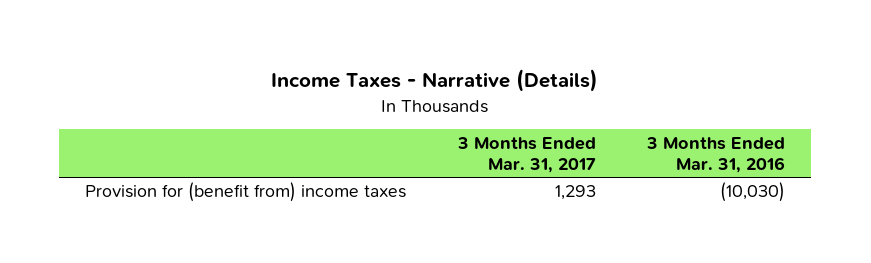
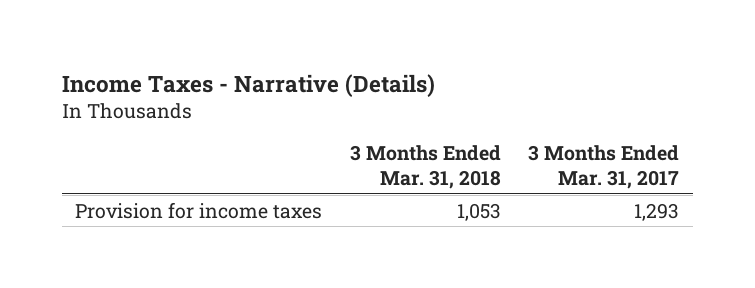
[646,136,786,174] 3 Months Ended Mar. 31, 2016 -> none
none -> [349,145,501,190] 3 Months Ended Mar. 31, 2018
[85,182,407,203] Provision for (benefit from) income taxes -> [75,201,323,219] Provision for income taxes

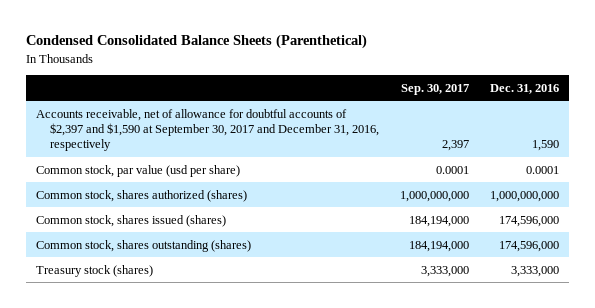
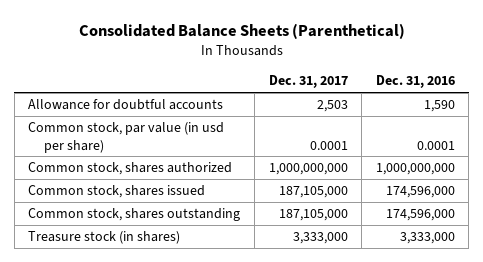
[25,34,367,50] Condensed Consolidated Balance Sheets (Parenthetical) -> [78,23,405,40] Consolidated Balance Sheets (Parenthetical)
[400,83,469,95] Sep. 30, 2017 -> none
none -> [268,75,348,89] Dec. 31, 2017
[36,108,379,152] Accounts receivable, net of allowance for doubtful accounts of $2,397 and $1,590 at September 30, 2017 and December 31, 2016, respectively -> [28,99,224,111] Allowance for doubtful accounts
[36,164,241,177] Common stock, par value (usd per share) -> [28,122,225,153] Common stock, par value (in usd per share)
[36,189,248,202] Common stock, shares authorized (shares) -> [28,162,233,176] Common stock, shares authorized
[36,214,227,227] Common stock, shares issued (shares) -> [28,185,206,199] Common stock, shares issued
[36,239,252,252] Common stock, shares outstanding (shares) -> [28,208,241,222] Common stock, shares outstanding
[36,264,154,277] Treasury stock (shares) -> [28,231,181,245] Treasure stock (in shares)

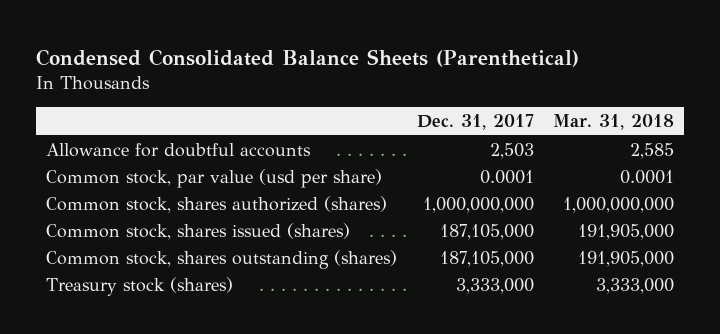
[78,23,405,40] Consolidated Balance Sheets (Parenthetical) -> [36,48,580,67] Condensed Consolidated Balance Sheets (Parenthetical)
[375,75,455,89] Dec. 31, 2016 -> none
none -> [553,114,675,131] Mar. 31, 2018
[28,122,225,153] Common stock, par value (in usd per share) -> [46,168,383,188] Common stock, par value (usd per share)
[28,162,233,176] Common stock, shares authorized -> [46,195,388,213] Common stock, shares authorized (shares)
[28,185,206,199] Common stock, shares issued -> [46,222,351,240] Common stock, shares issued (shares)
[28,208,241,222] Common stock, shares outstanding -> [46,249,398,269] Common stock, shares outstanding (shares)
[28,231,181,245] Treasure stock (in shares) -> [46,276,234,296] Treasury stock (shares)

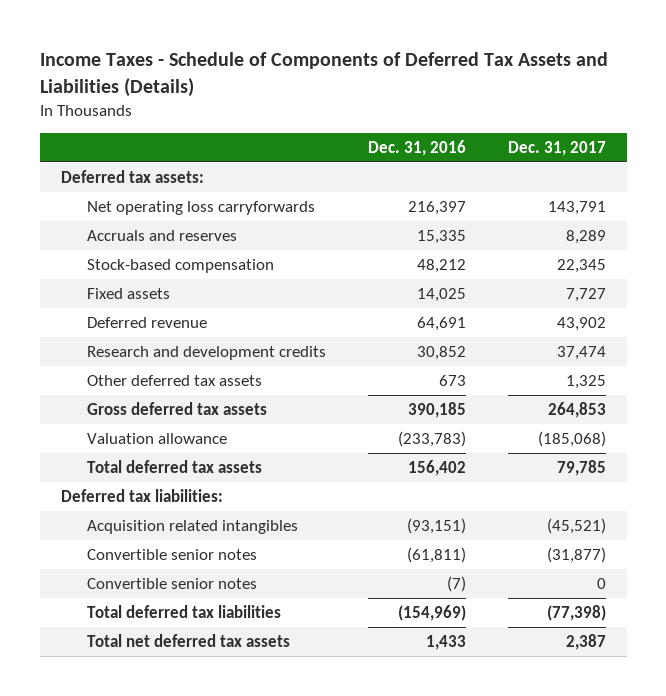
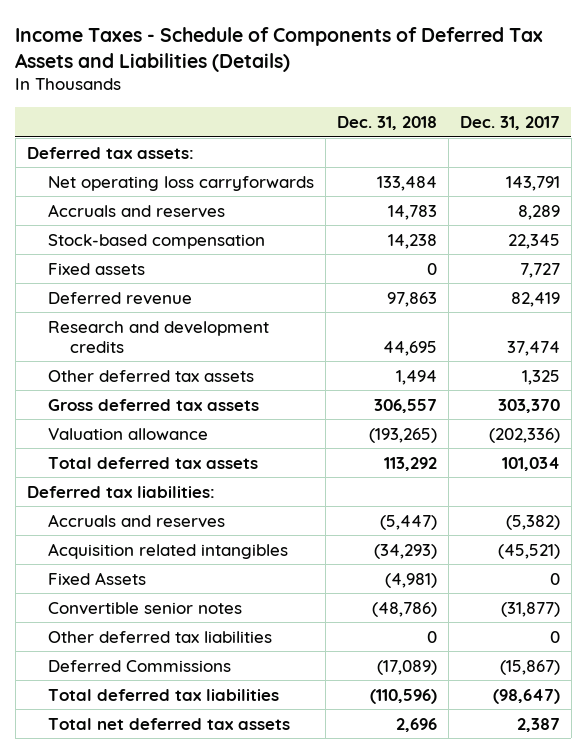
[368,139,467,156] Dec. 31, 2016 -> none
none -> [336,115,437,130] Dec. 31, 2018
[556,316,606,331] 43,902 -> [510,291,560,307] 82,419
[547,401,606,418] 264,853 -> [497,398,560,413] 303,370
[537,430,606,447] (185,068) -> [488,427,560,443] (202,336)
[556,459,606,476] 79,785 -> [501,456,560,471] 101,034
none -> [48,513,226,528] Accruals and reserves
none -> [48,571,147,585] Fixed Assets
[87,577,258,589] Convertible senior notes -> [48,630,273,643] Other deferred tax liabilities
none -> [48,659,232,672] Deferred Commissions
[546,604,606,621] (77,398) -> [492,688,560,704] (98,647)

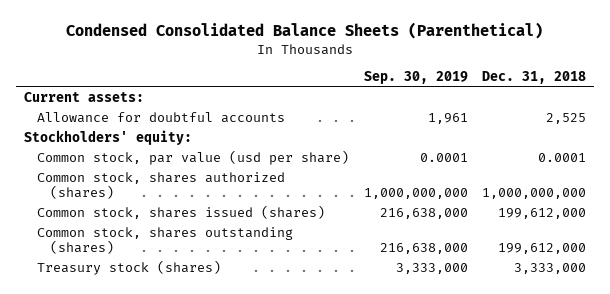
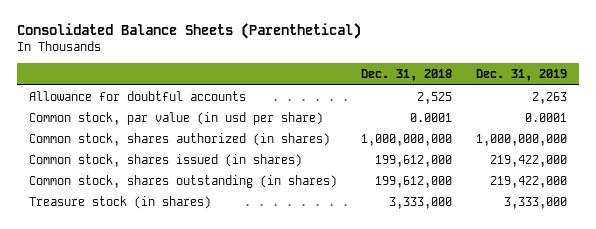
[66,22,544,40] Condensed Consolidated Balance Sheets (Parenthetical) -> [16,23,361,40] Consolidated Balance Sheets (Parenthetical)
[363,71,468,85] Sep. 30, 2019 -> none
none -> [476,69,568,82] Dec. 31, 2019
[23,92,144,103] Current assets: -> none
[23,130,192,146] Stockholders' equity: -> none
[36,150,349,166] Common stock, par value (usd per share) -> [28,111,323,125] Common stock, par value (in usd per share)
[36,172,285,200] Common stock, shares authorized (shares) -> [28,132,330,146] Common stock, shares authorized (in shares)
[36,205,325,220] Common stock, shares issued (shares) -> [28,153,302,167] Common stock, shares issued (in shares)
[36,227,293,255] Common stock, shares outstanding (shares) -> [28,174,337,188] Common stock, shares outstanding (in shares)
[36,260,221,276] Treasury stock (shares) -> [28,195,211,209] Treasure stock (in shares)

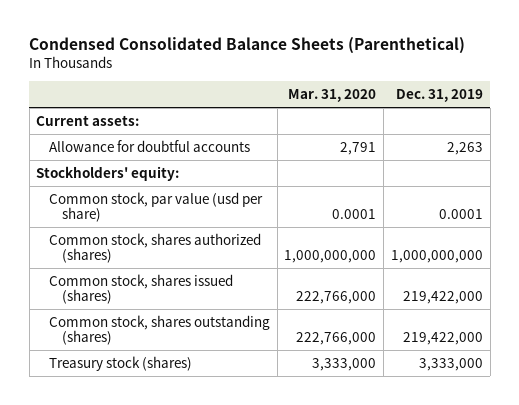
[16,23,361,40] Consolidated Balance Sheets (Parenthetical) -> [29,36,466,54] Condensed Consolidated Balance Sheets (Parenthetical)
[361,69,453,82] Dec. 31, 2018 -> none
none -> [288,89,377,103] Mar. 31, 2020
none -> [36,114,140,126] Current assets:
none -> [36,165,180,181] Stockholders' equity:
[28,111,323,125] Common stock, par value (in usd per share) -> [49,191,264,223] Common stock, par value (usd per share)
[28,132,330,146] Common stock, shares authorized (in shares) -> [49,232,262,264] Common stock, shares authorized (shares)
[28,153,302,167] Common stock, shares issued (in shares) -> [49,273,234,305] Common stock, shares issued (shares)
[28,174,337,188] Common stock, shares outstanding (in shares) -> [49,314,271,346] Common stock, shares outstanding (shares)
[28,195,211,209] Treasure stock (in shares) -> [49,355,193,371] Treasury stock (shares)

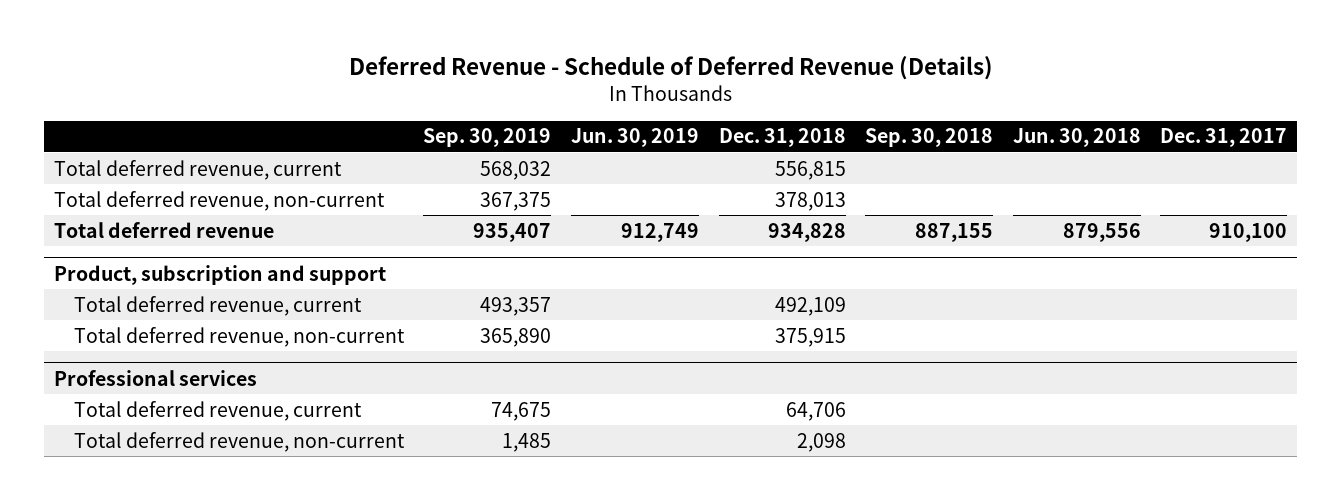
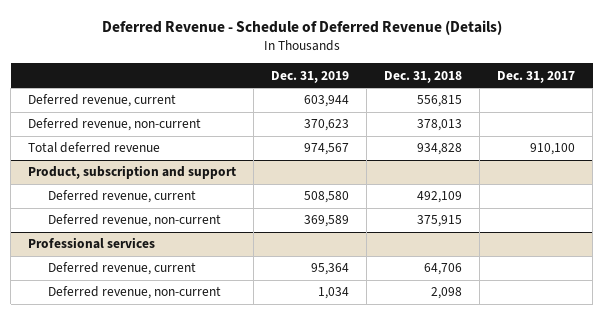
[423,128,552,148] Sep. 30, 2019 -> none
[570,128,699,148] Jun. 30, 2019 -> none
[865,128,994,148] Sep. 30, 2018 -> none
[1012,128,1141,148] Jun. 30, 2018 -> none
none -> [271,70,350,83] Dec. 31, 2019
[54,159,343,180] Total deferred revenue, current -> [28,94,177,108] Deferred revenue, current
[54,190,386,211] Total deferred revenue, non-current -> [28,118,202,132] Deferred revenue, non-current
[73,295,362,316] Total deferred revenue, current -> [47,190,196,204] Deferred revenue, current
[73,326,405,347] Total deferred revenue, non-current -> [47,214,221,228] Deferred revenue, non-current
[73,400,362,421] Total deferred revenue, current -> [47,262,196,276] Deferred revenue, current
[73,431,405,452] Total deferred revenue, non-current -> [47,286,221,300] Deferred revenue, non-current

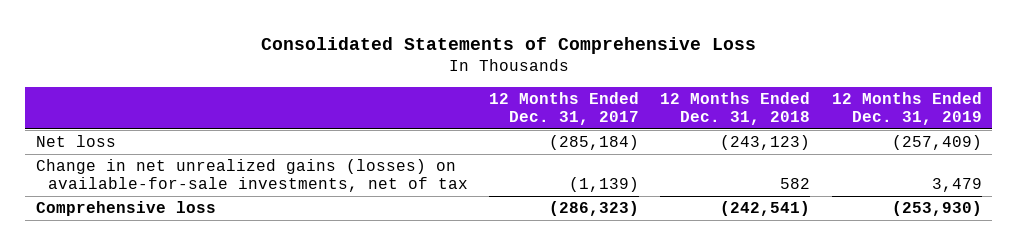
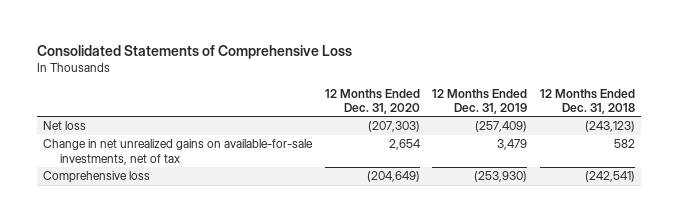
[489,92,640,126] 12 Months Ended Dec. 31, 2017 -> none
none -> [324,88,420,114] 12 Months Ended Dec. 31, 2020
[36,159,468,193] Change in net unrealized gains (losses) on available-for-sale investments, net of tax -> [43,139,314,165] Change in net unrealized gains on available-for-sale investments, net of tax

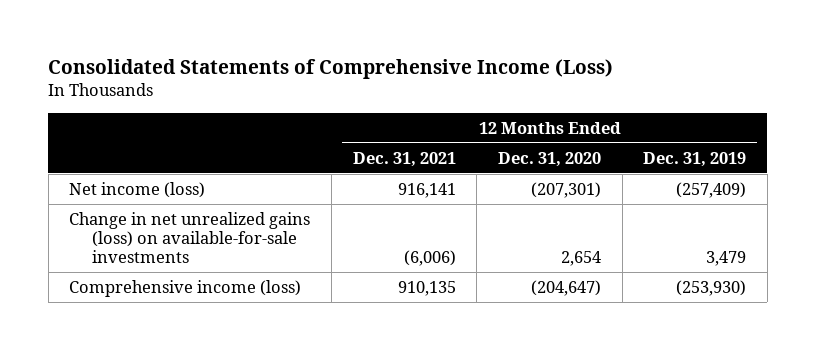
[37,44,353,59] Consolidated Statements of Comprehensive Loss -> [48,58,614,79] Consolidated Statements of Comprehensive Income (Loss)
[539,88,635,114] 12 Months Ended Dec. 31, 2018 -> none
none -> [352,151,456,167] Dec. 31, 2021
[43,121,87,131] Net loss -> [69,182,206,199] Net income (loss)
[367,121,420,133] (207,303) -> [531,182,602,199] (207,301)
[43,139,314,165] Change in net unrealized gains on available-for-sale investments, net of tax -> [69,212,311,264] Change in net unrealized gains (loss) on available-for-sale investments
[43,171,151,184] Comprehensive loss -> [69,280,302,298] Comprehensive income (loss)
[366,171,420,183] (204,649) -> [531,280,602,297] (204,647)

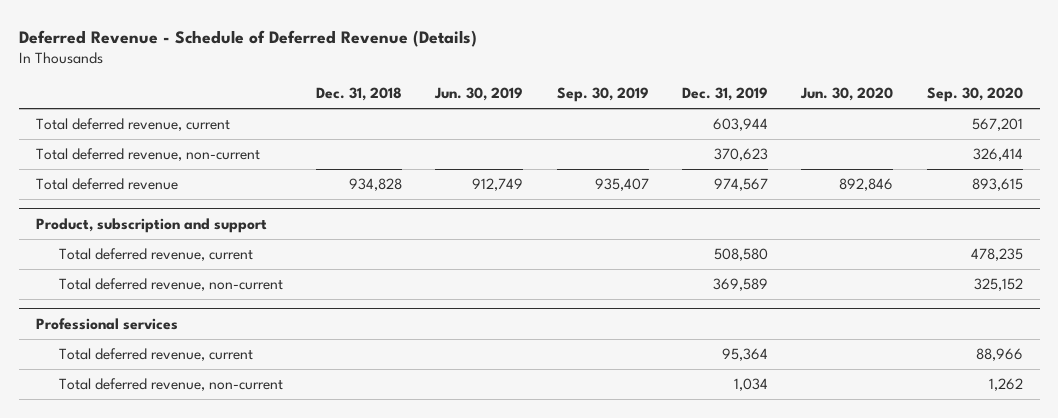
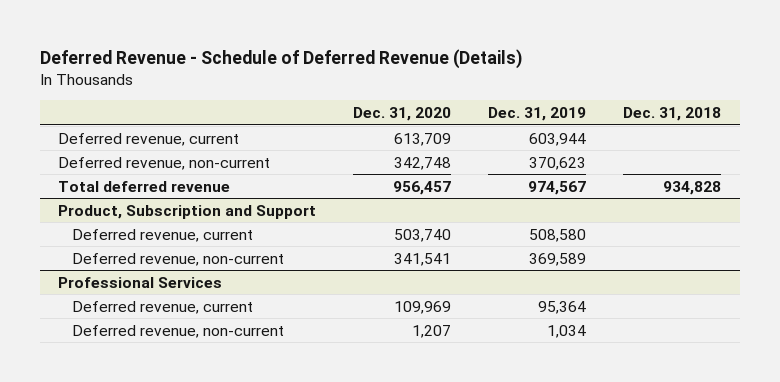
[434,87,524,102] Jun. 30, 2019 -> none
[556,87,649,103] Sep. 30, 2019 -> none
[800,87,894,102] Jun. 30, 2020 -> none
[926,87,1023,103] Sep. 30, 2020 -> none
none -> [353,106,452,121] Dec. 31, 2020
[35,118,230,132] Total deferred revenue, current -> [58,132,240,146] Deferred revenue, current
[35,148,260,162] Total deferred revenue, non-current -> [58,156,271,170] Deferred revenue, non-current
[35,217,267,233] Product, subscription and support -> [58,204,317,219] Product, Subscription and Support
[58,248,253,262] Total deferred revenue, current -> [72,228,254,242] Deferred revenue, current
[58,278,283,292] Total deferred revenue, non-current -> [72,252,285,266] Deferred revenue, non-current
[35,317,178,330] Professional services -> [58,276,223,288] Professional Services
[58,348,253,362] Total deferred revenue, current -> [72,300,254,314] Deferred revenue, current
[58,378,283,392] Total deferred revenue, non-current -> [72,324,285,338] Deferred revenue, non-current

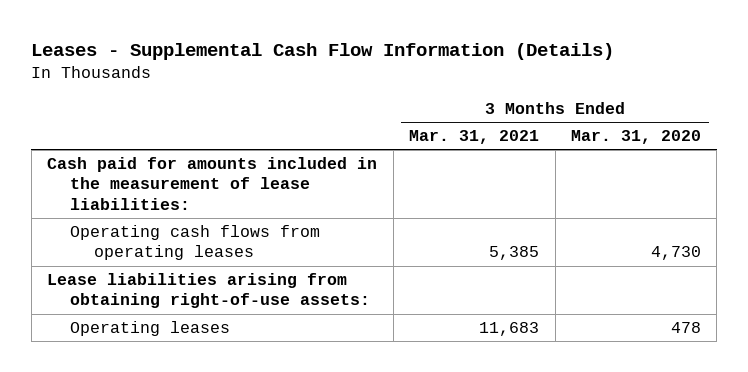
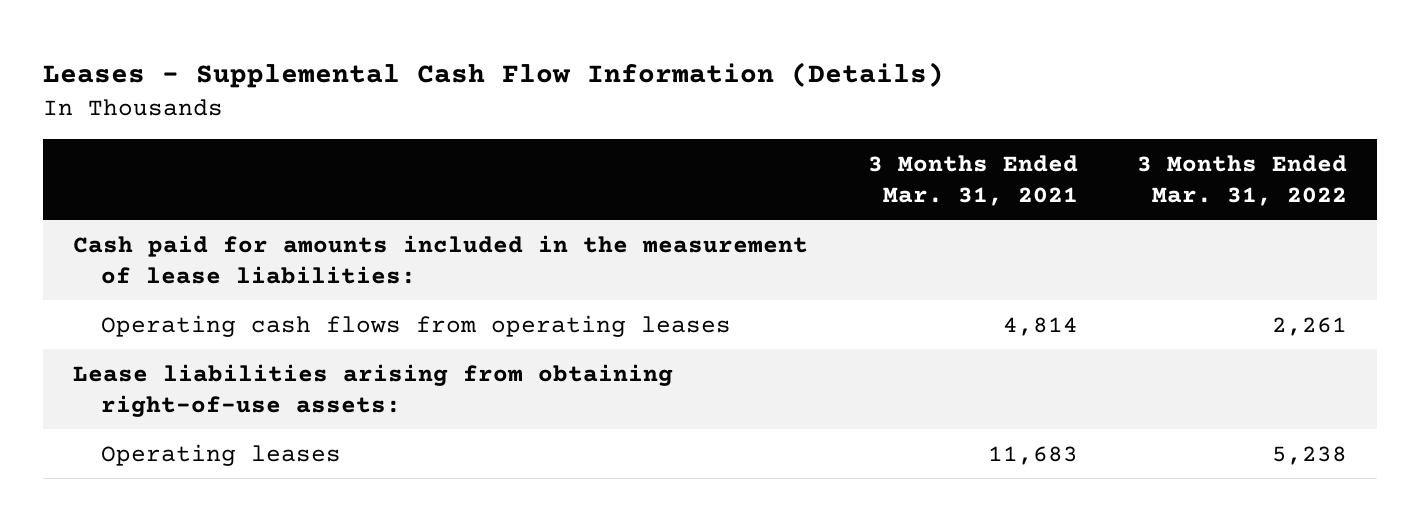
[571,130,702,145] Mar. 31, 2020 -> none
none -> [1137,154,1348,207] 3 Months Ended Mar. 31, 2022
[489,246,540,261] 5,385 -> [1002,316,1078,336] 4,814

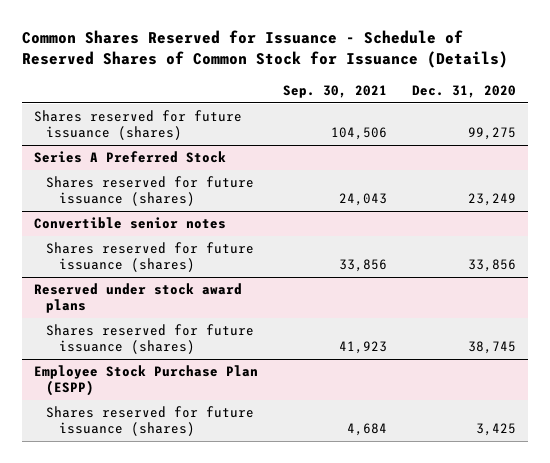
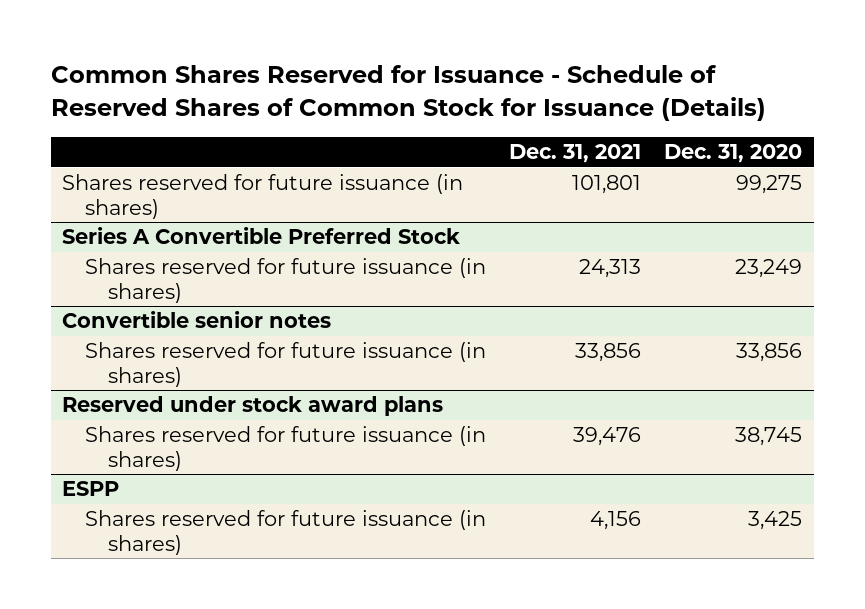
[283,84,388,98] Sep. 30, 2021 -> none
none -> [509,144,642,164] Dec. 31, 2021
[34,110,243,141] Shares reserved for future issuance (shares) -> [62,174,464,219] Shares reserved for future issuance (in shares)
[34,151,227,164] Series A Preferred Stock -> [62,227,461,245] Series A Convertible Preferred Stock
[46,176,255,207] Shares reserved for future issuance (shares) -> [85,258,487,303] Shares reserved for future issuance (in shares)
[46,242,255,273] Shares reserved for future issuance (shares) -> [85,342,487,387] Shares reserved for future issuance (in shares)
[46,324,255,355] Shares reserved for future issuance (shares) -> [85,426,487,471] Shares reserved for future issuance (in shares)
[34,365,259,397] Employee Stock Purchase Plan (ESPP) -> [62,481,120,497] ESPP
[46,406,255,437] Shares reserved for future issuance (shares) -> [85,510,487,555] Shares reserved for future issuance (in shares)

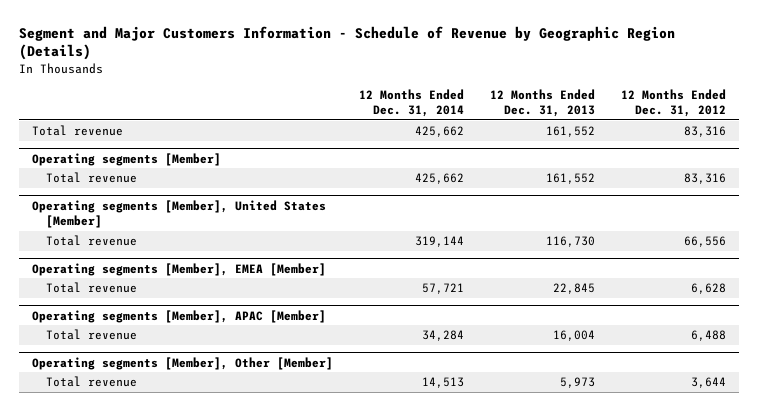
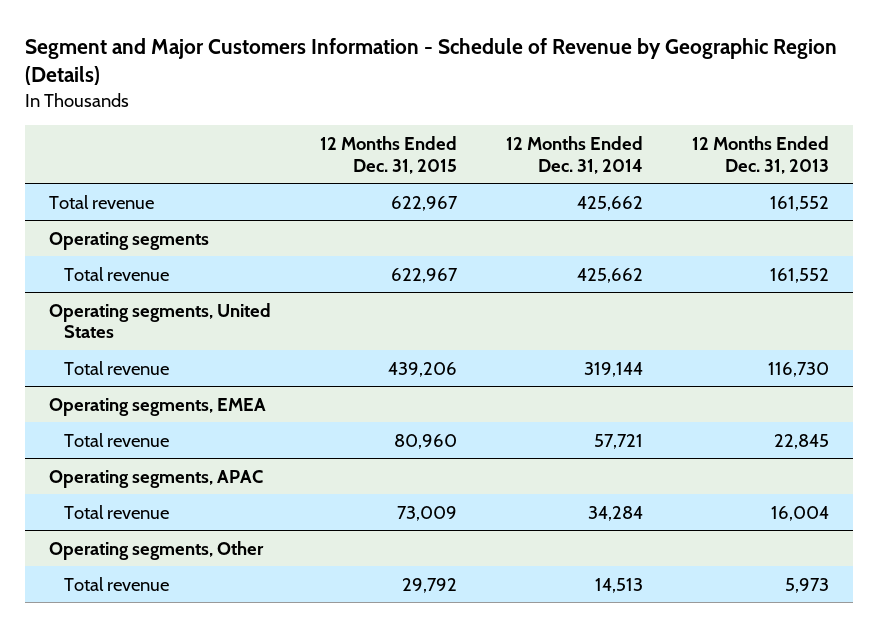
[620,88,726,118] 12 Months Ended Dec. 31, 2012 -> none
none -> [320,135,458,174] 12 Months Ended Dec. 31, 2015
[31,152,221,166] Operating segments [Member] -> [49,231,210,250] Operating segments
[31,199,326,229] Operating segments [Member], United States [Member] -> [49,302,272,339] Operating segments, United States
[31,262,326,276] Operating segments [Member], EMEA [Member] -> [49,397,267,416] Operating segments, EMEA
[31,309,326,323] Operating segments [Member], APAC [Member] -> [49,469,264,488] Operating segments, APAC
[31,356,333,370] Operating segments [Member], Other [Member] -> [49,540,265,560] Operating segments, Other

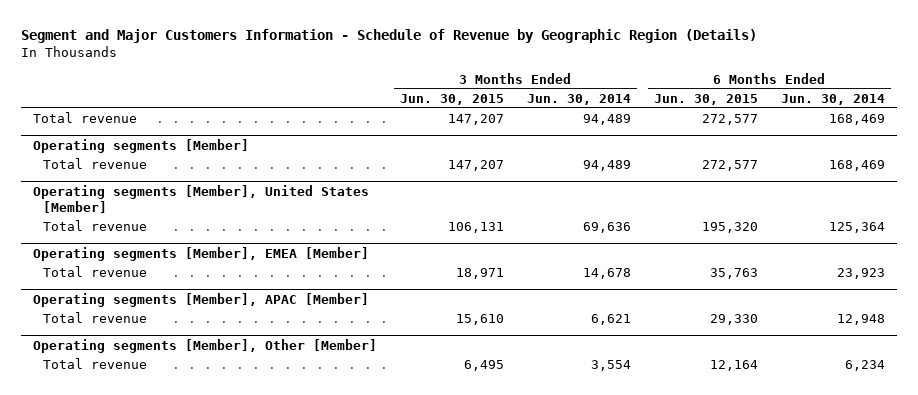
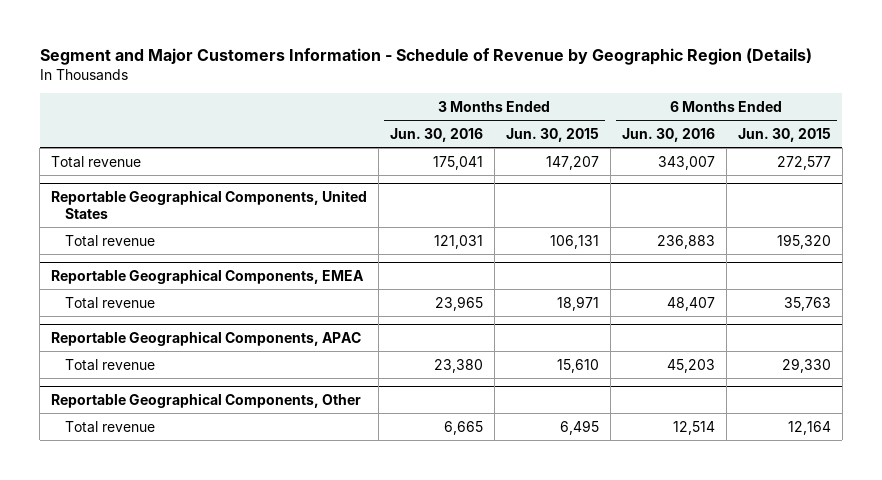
[526,93,631,105] Jun. 30, 2014 -> none
[780,93,885,105] Jun. 30, 2014 -> none
none -> [390,127,484,142] Jun. 30, 2016
none -> [621,127,715,142] Jun. 30, 2016
[32,139,249,154] Operating segments [Member] -> none
[42,158,147,170] Total revenue -> none
[32,185,369,213] Operating segments [Member], United States [Member] -> none
none -> [51,189,368,219] Reportable Geographical Components, United States
[32,247,369,262] Operating segments [Member], EMEA [Member] -> none
none -> [51,268,365,284] Reportable Geographical Components, EMEA
[32,293,369,308] Operating segments [Member], APAC [Member] -> none
none -> [51,330,362,346] Reportable Geographical Components, APAC
[32,339,377,354] Operating segments [Member], Other [Member] -> none
none -> [51,392,362,408] Reportable Geographical Components, Other

